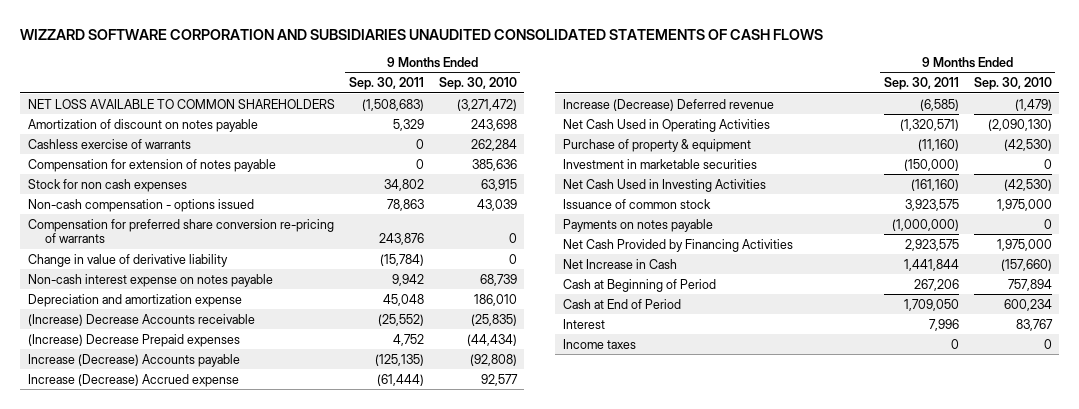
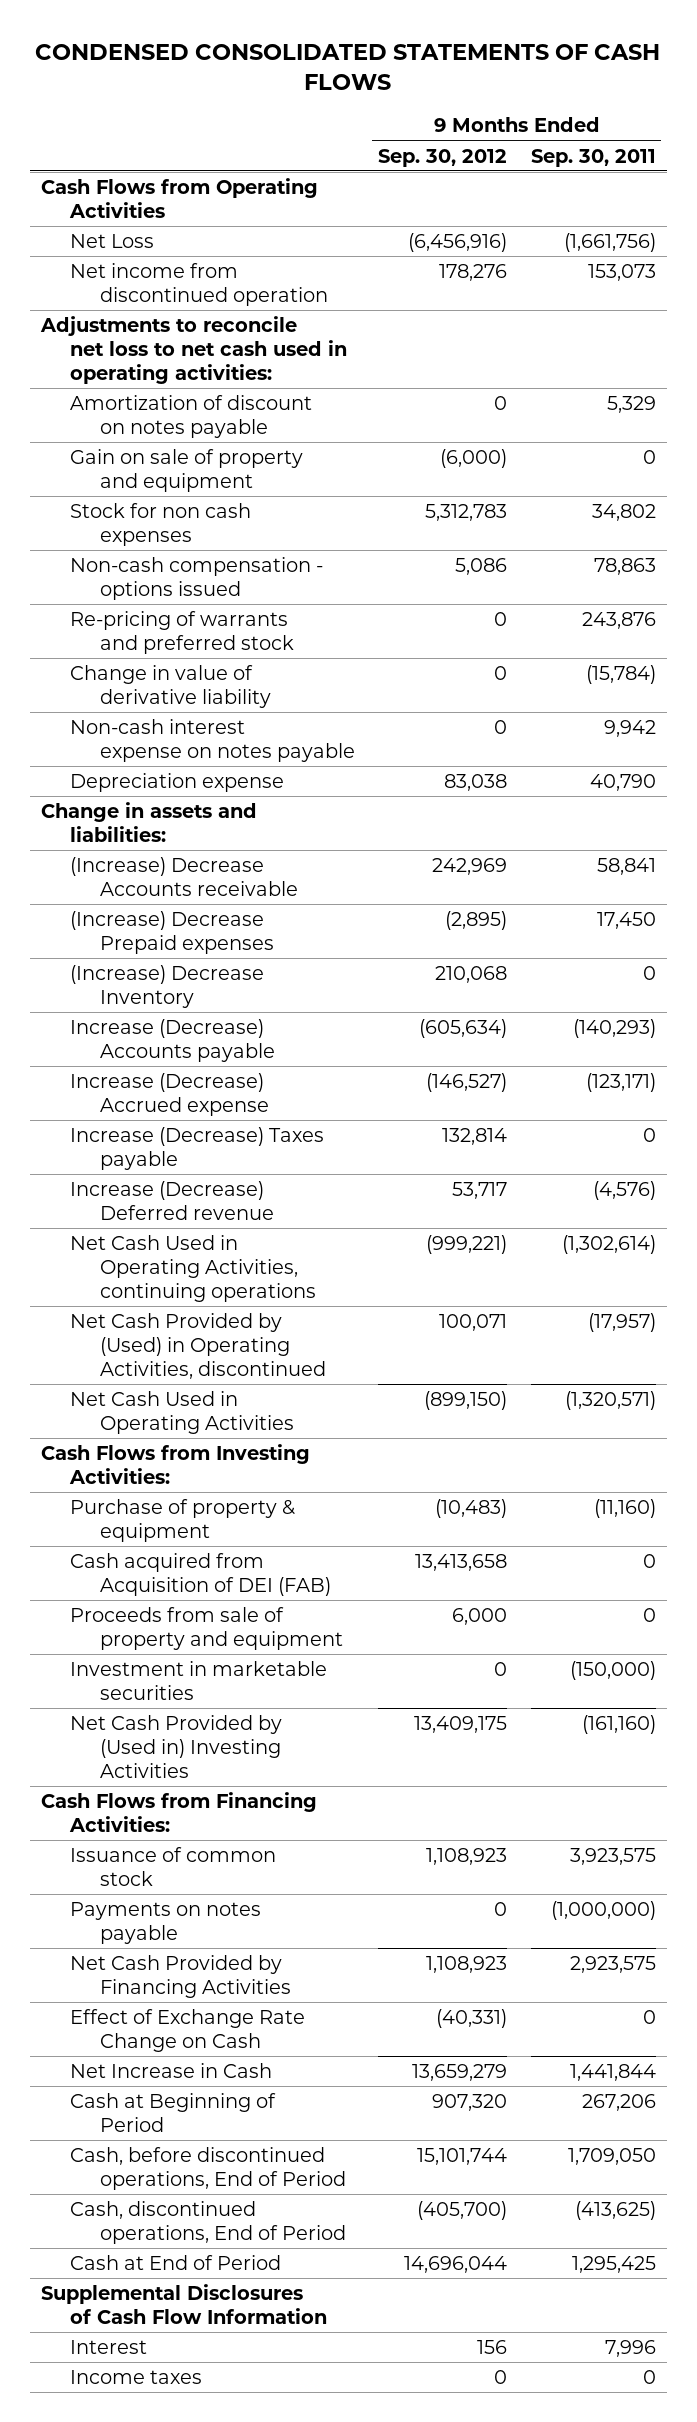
[20,28,824,40] WIZZARD SOFTWARE CORPORATION AND SUBSIDIARIES UNAUDITED CONSOLIDATED STATEMENTS OF CASH FLOWS -> [35,43,661,91] CONDENSED CONSOLIDATED STATEMENTS OF CASH FLOWS
[438,77,517,91] Sep. 30, 2010 -> none
none -> [378,148,508,167] Sep. 30, 2012
[27,98,335,109] NET LOSS AVAILABLE TO COMMON SHAREHOLDERS -> none
none -> [41,178,319,218] Cash Flows from Operating Activities
none -> [70,234,155,249] Net Loss
none -> [70,263,328,306] Net income from discontinued operation
none -> [40,316,348,384] Adjustments to reconcile net loss to net cash used in operating activities:
[27,138,191,149] Cashless exercise of warrants -> none
[27,158,276,172] Compensation for extension of notes payable -> none
none -> [70,449,304,492] Gain on sale of property and equipment
[27,218,334,244] Compensation for preferred share conversion re-pricing of warrants -> [70,611,294,654] Re-pricing of warrants and preferred stock
[27,293,242,307] Depreciation and amortization expense -> [70,773,285,793] Depreciation expense
[383,293,425,306] 45,048 -> [589,774,656,792] 40,790
none -> [41,802,258,842] Change in assets and liabilities:
[378,313,425,326] (25,552) -> [596,858,656,876] 58,841
[393,333,425,346] 4,752 -> [596,912,656,930] 17,450
none -> [70,965,265,1008] (Increase) Decrease Inventory
[375,353,425,366] (125,135) -> [572,1019,656,1039] (140,293)
[377,373,425,386] (61,444) -> [585,1073,656,1093] (123,171)
none -> [70,1127,325,1170] Increase (Decrease) Taxes payable
[920,98,960,111] (6,585) -> [592,1181,656,1201] (4,576)
none -> [70,1235,316,1302] Net Cash Used in Operating Activities, continuing operations
none -> [70,1313,326,1379] Net Cash Provided by (Used) in Operating Activities, discontinued
none -> [41,1444,311,1484] Cash Flows from Investing Activities:
none -> [70,1553,331,1596] Cash acquired from Acquisition of DEI (FAB)
none -> [70,1607,343,1650] Proceeds from sale of property and equipment
[562,178,766,192] Net Cash Used in Investing Activities -> [70,1715,283,1778] Net Cash Provided by (Used in) Investing Activities
none -> [41,1792,318,1832] Cash Flows from Financing Activities:
none -> [70,2009,306,2052] Effect of Exchange Rate Change on Cash
none -> [70,2147,346,2190] Cash, before discontinued operations, End of Period
none -> [70,2201,346,2244] Cash, discontinued operations, End of Period
[904,298,960,311] 1,709,050 -> [571,2256,656,2274] 1,295,425
none -> [41,2284,328,2324] Supplemental Disclosures of Cash Flow Information

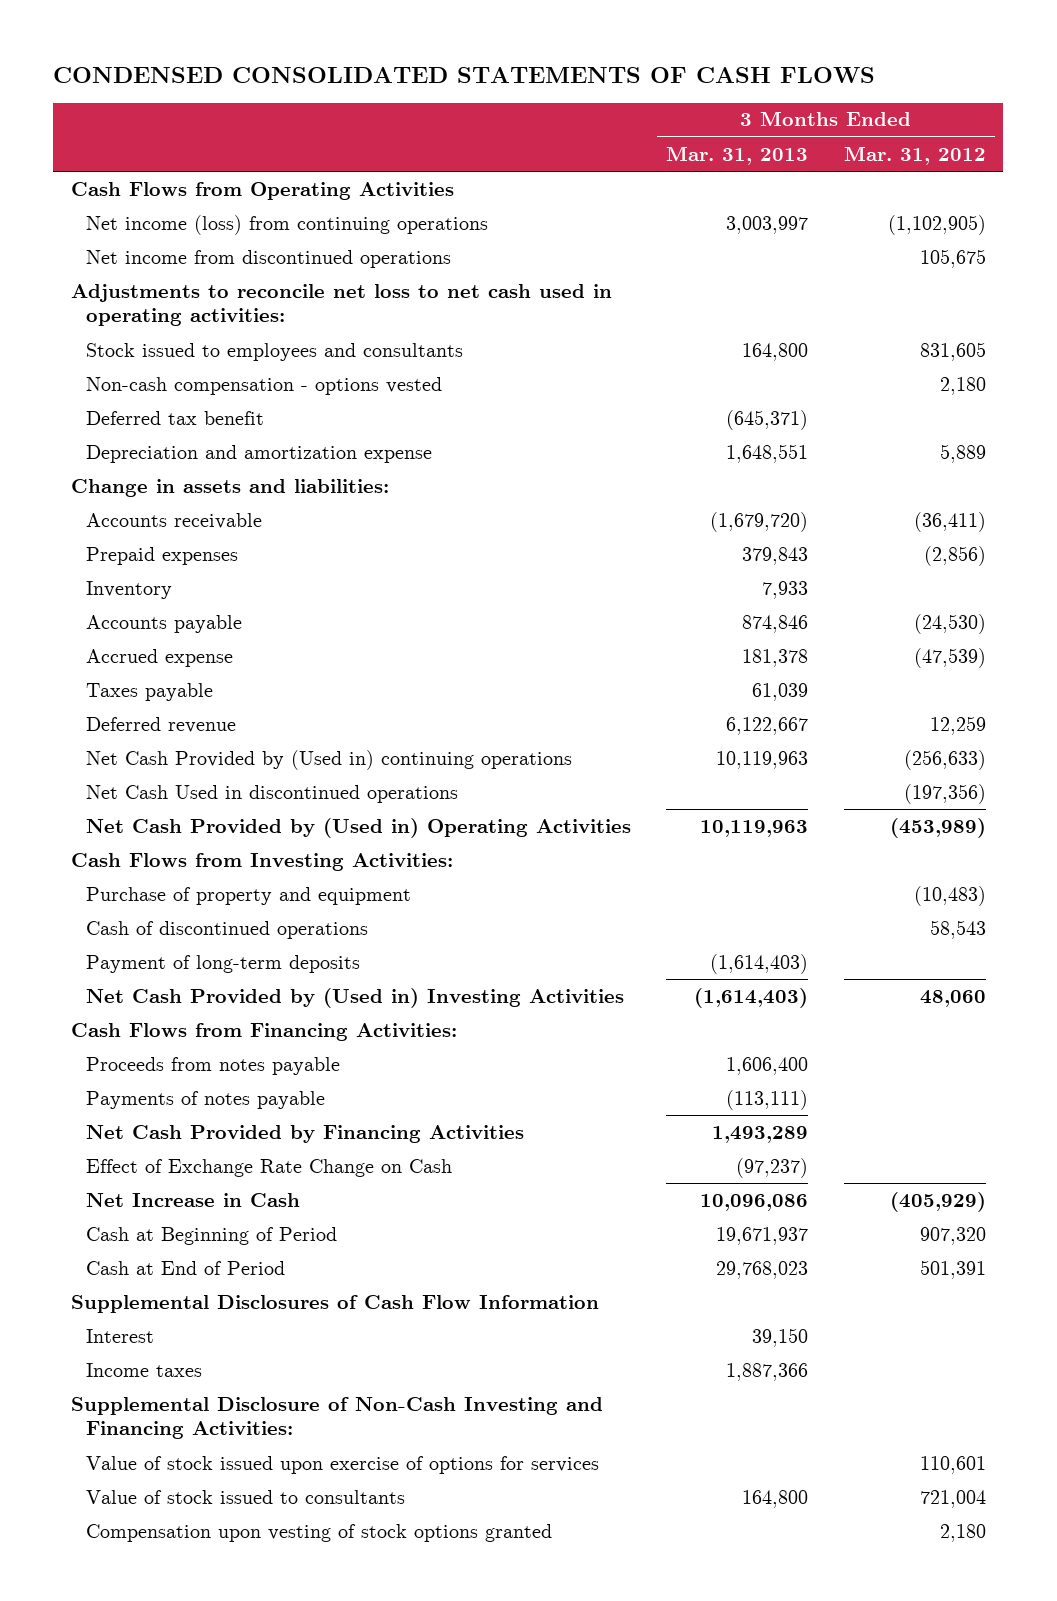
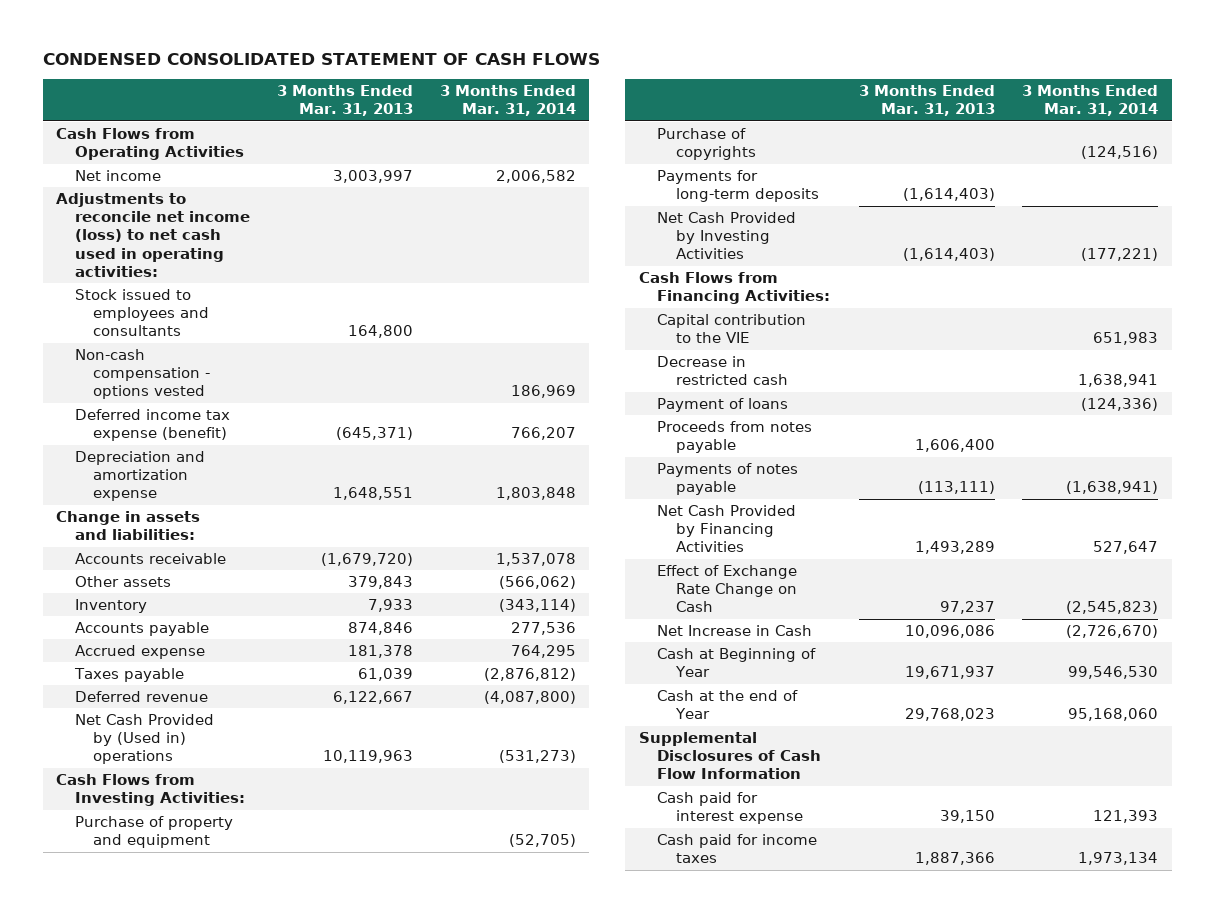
[53,67,876,84] CONDENSED CONSOLIDATED STATEMENTS OF CASH FLOWS -> [42,52,600,65] CONDENSED CONSOLIDATED STATEMENT OF CASH FLOWS
[843,145,986,165] Mar. 31, 2012 -> none
none -> [439,85,576,117] 3 Months Ended Mar. 31, 2014
[85,249,451,268] Net income from discontinued operations -> none
[85,214,488,235] Net income (loss) from continuing operations -> [74,169,161,181] Net income
[70,283,612,327] Adjustments to reconcile net loss to net cash used in operating activities: -> [56,192,250,277] Adjustments to reconcile net income (loss) to net cash used in operating activities:
[85,410,264,425] Deferred tax benefit -> [74,408,230,442] Deferred income tax expense (benefit)
[85,546,238,565] Prepaid expenses -> [74,575,171,587] Other assets
[85,784,458,803] Net Cash Used in discontinued operations -> none
[85,817,631,838] Net Cash Provided by (Used in) Operating Activities -> none
[85,749,572,770] Net Cash Provided by (Used in) continuing operations -> [74,713,214,765] Net Cash Provided by (Used in) operations
[85,920,368,939] Cash of discontinued operations -> none
none -> [657,127,756,161] Purchase of copyrights
[85,954,360,973] Payment of long-term deposits -> [657,169,819,203] Payments for long-term deposits
[85,987,624,1008] Net Cash Provided by (Used in) Investing Activities -> [657,211,797,260] Net Cash Provided by Investing Activities
none -> [657,313,807,344] Capital contribution to the VIE
none -> [657,355,788,386] Decrease in restricted cash
none -> [657,397,789,412] Payment of loans
[736,1157,809,1178] (97,237) -> [940,601,996,615] 97,237
[85,1226,337,1245] Cash at Beginning of Period -> [657,647,817,678] Cash at Beginning of Year
[85,1260,285,1275] Cash at End of Period -> [657,689,799,720] Cash at the end of Year
[70,1396,603,1440] Supplemental Disclosure of Non-Cash Investing and Financing Activities: -> none
[85,1455,599,1474] Value of stock issued upon exercise of options for services -> none
[85,1489,405,1504] Value of stock issued to consultants -> none
[85,1523,552,1542] Compensation upon vesting of stock options granted -> none
[85,1328,154,1343] Interest -> [657,791,803,825] Cash paid for interest expense
[85,1362,202,1377] Income taxes -> [657,833,818,864] Cash paid for income taxes

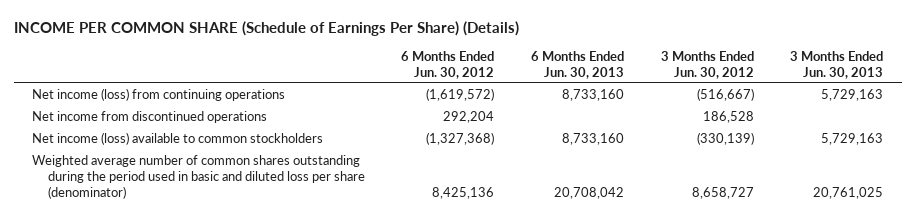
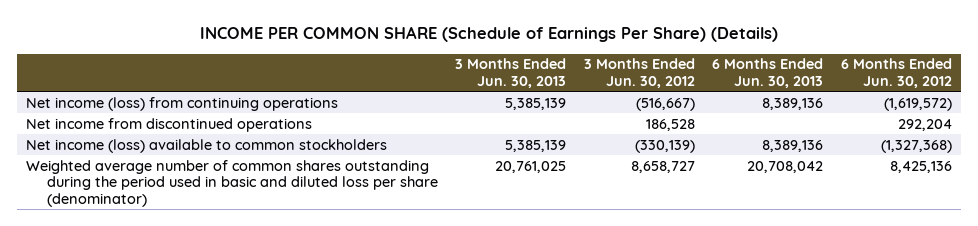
[562,89,625,102] 8,733,160 -> [762,97,824,110] 8,389,136
[821,89,884,102] 5,729,163 -> [505,97,567,110] 5,385,139
[562,133,625,146] 8,733,160 -> [762,139,824,152] 8,389,136
[821,133,884,146] 5,729,163 -> [505,139,567,152] 5,385,139

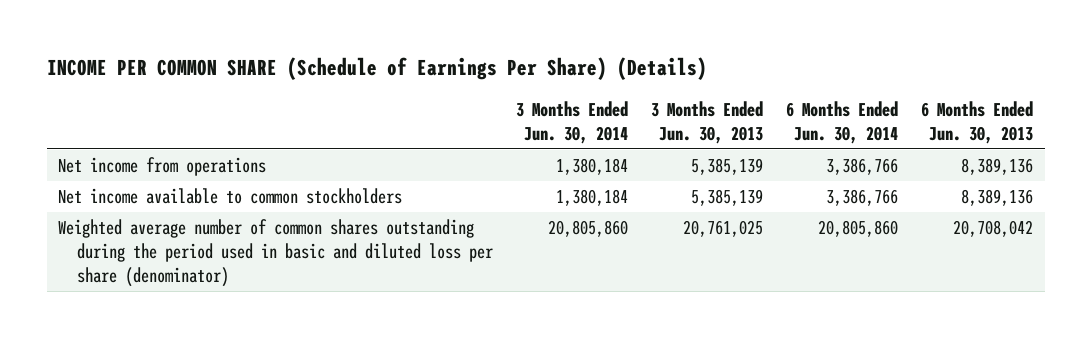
[583,58,695,88] 3 Months Ended Jun. 30, 2012 -> none
[840,58,952,88] 6 Months Ended Jun. 30, 2012 -> none
none -> [516,100,629,144] 3 Months Ended Jun. 30, 2014
none -> [786,100,899,144] 6 Months Ended Jun. 30, 2014
[25,117,312,132] Net income from discontinued operations -> none
[25,96,338,111] Net income (loss) from continuing operations -> [58,156,267,176] Net income from operations
[25,138,387,153] Net income (loss) available to common stockholders -> [58,187,403,204] Net income available to common stockholders

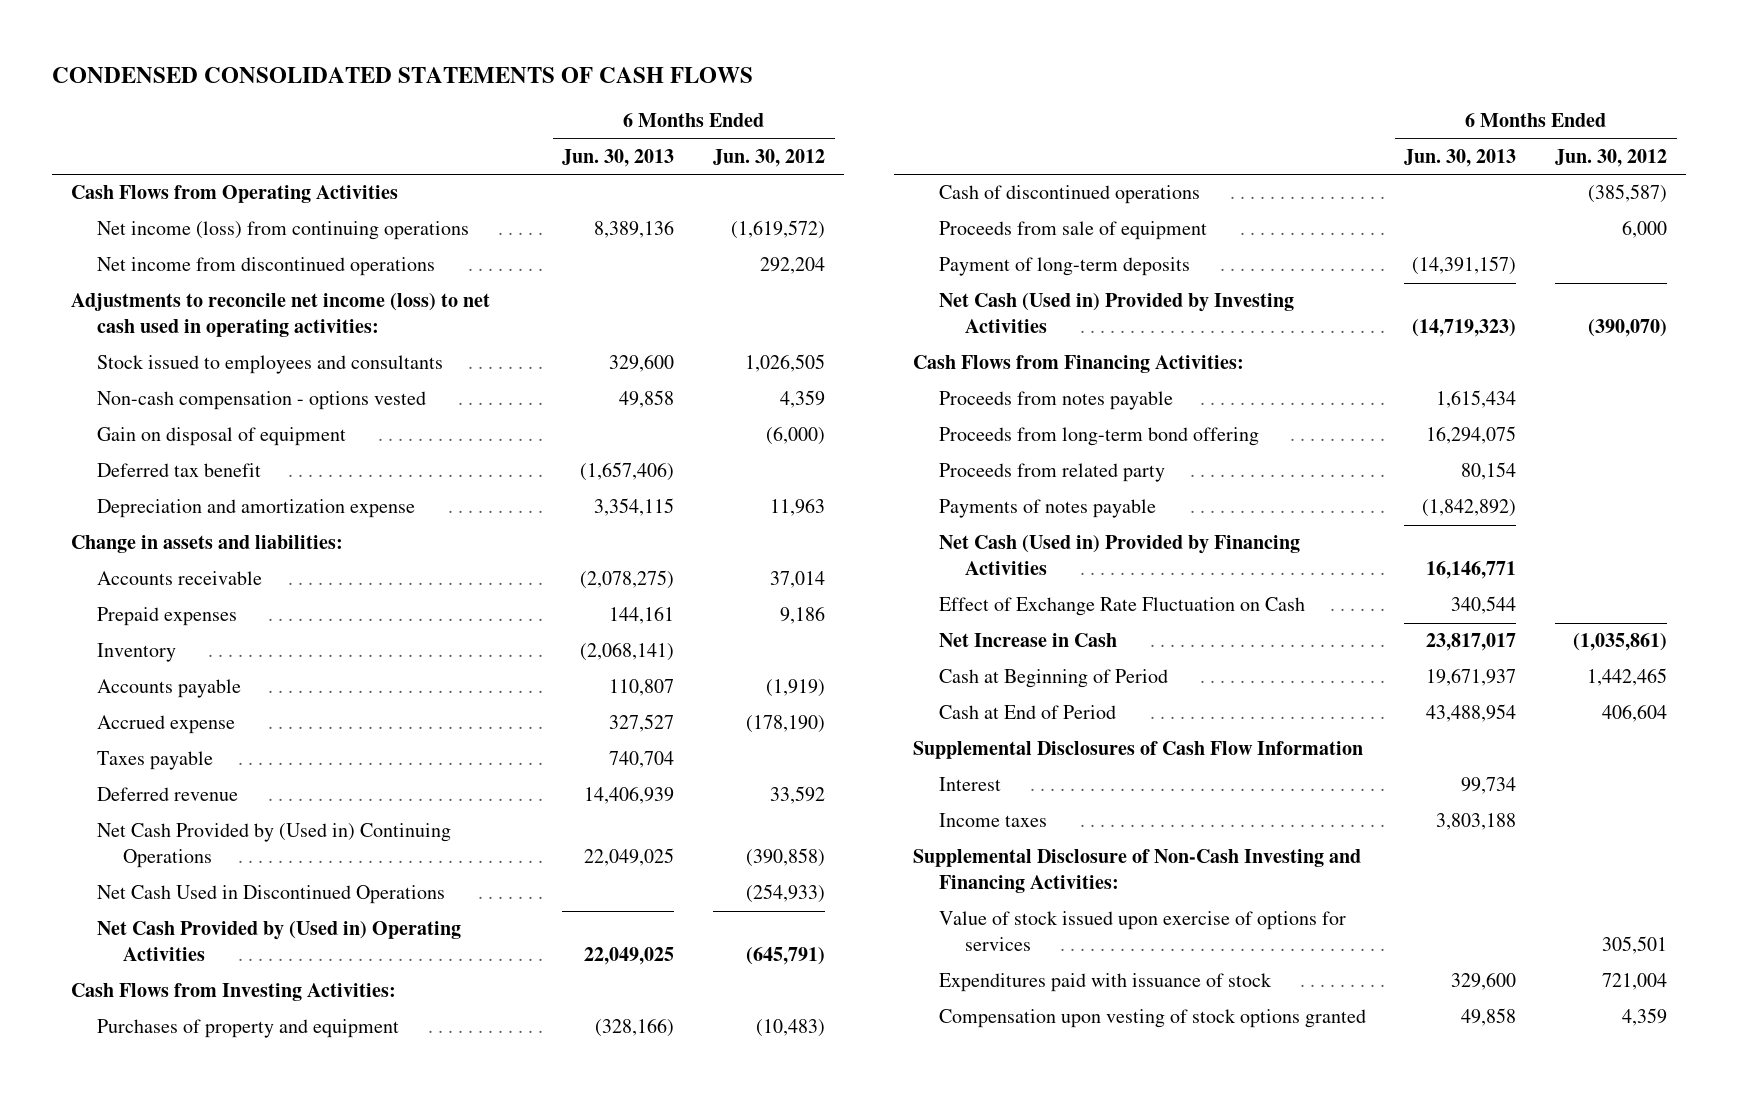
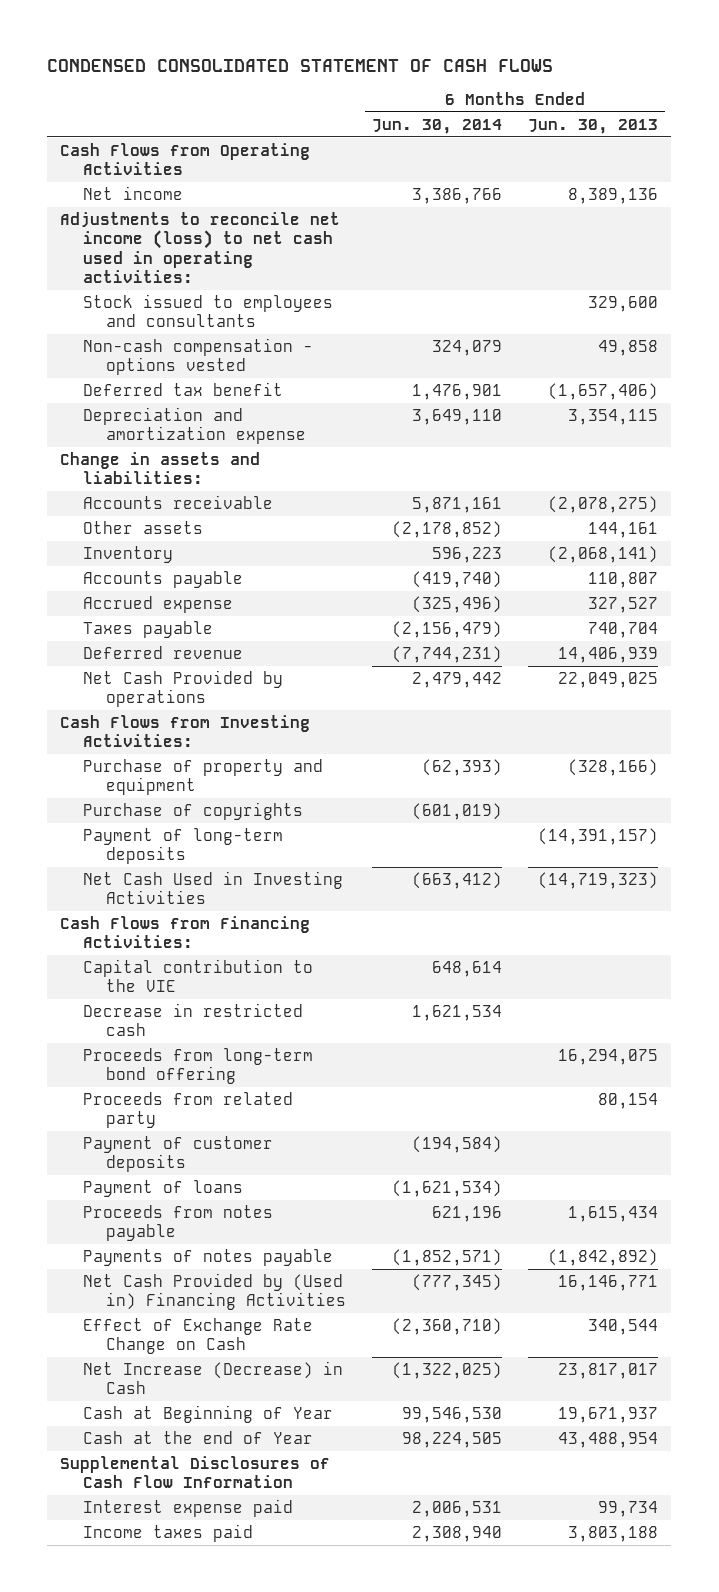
[51,66,753,83] CONDENSED CONSOLIDATED STATEMENTS OF CASH FLOWS -> [47,58,554,72] CONDENSED CONSOLIDATED STATEMENT OF CASH FLOWS
[712,148,825,167] Jun. 30, 2012 -> none
none -> [371,118,502,134] Jun. 30, 2014
[96,257,435,277] Net income from discontinued operations -> none
[96,221,469,241] Net income (loss) from continuing operations -> [82,185,183,200] Net income
[96,427,346,447] Gain on disposal of equipment -> none
[96,607,237,627] Prepaid expenses -> [82,520,203,534] Other assets
[96,885,445,905] Net Cash Used in Discontinued Operations -> none
[96,921,461,962] Net Cash Provided by (Used in) Operating Activities -> none
[96,823,451,869] Net Cash Provided by (Used in) Continuing Operations -> [82,669,283,708] Net Cash Provided by operations
[938,185,1200,205] Cash of discontinued operations -> none
[938,221,1207,241] Proceeds from sale of equipment -> none
[96,1019,399,1039] Purchases of property and equipment -> [82,758,323,796] Purchase of property and equipment
none -> [82,801,303,820] Purchase of copyrights
[938,293,1294,334] Net Cash (Used in) Provided by Investing Activities -> [82,870,343,905] Net Cash Used in Investing Activities
none -> [82,958,313,993] Capital contribution to the VIE
none -> [82,1002,303,1037] Decrease in restricted cash
none -> [82,1135,273,1173] Payment of customer deposits
none -> [82,1179,243,1197] Payment of loans
[938,391,1173,411] Proceeds from notes payable -> [82,1204,273,1242] Proceeds from notes payable
[938,535,1300,576] Net Cash (Used in) Provided by Financing Activities -> [82,1272,346,1311] Net Cash Provided by (Used in) Financing Activities
[938,597,1305,617] Effect of Exchange Rate Fluctuation on Cash -> [82,1317,313,1355] Effect of Exchange Rate Change on Cash
[938,633,1117,648] Net Increase in Cash -> [82,1360,343,1395] Net Increase (Decrease) in Cash
[938,669,1168,689] Cash at Beginning of Period -> [82,1404,333,1423] Cash at Beginning of Year
[938,705,1116,720] Cash at End of Period -> [82,1430,313,1444] Cash at the end of Year
[913,849,1362,894] Supplemental Disclosure of Non-Cash Investing and Financing Activities: -> none
[938,911,1346,952] Value of stock issued upon exercise of options for services -> none
[938,973,1272,993] Expenditures paid with issuance of stock -> none
[938,1009,1366,1029] Compensation upon vesting of stock options granted -> none
[938,777,1001,792] Interest -> [82,1498,293,1517] Interest expense paid
[938,813,1047,828] Income taxes -> [82,1523,253,1542] Income taxes paid

